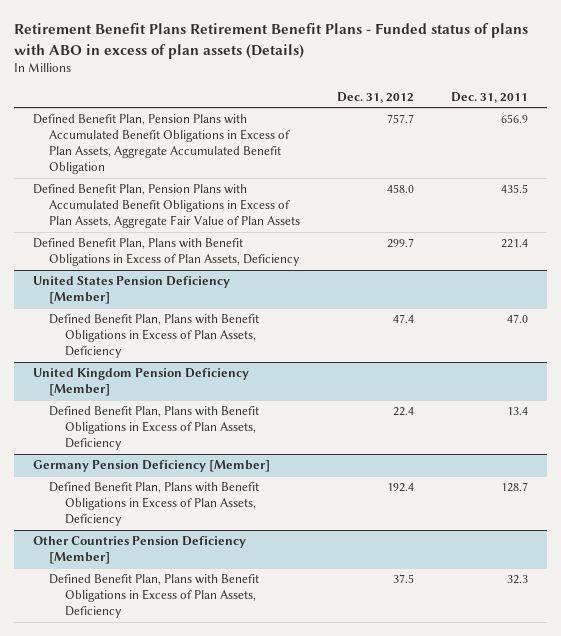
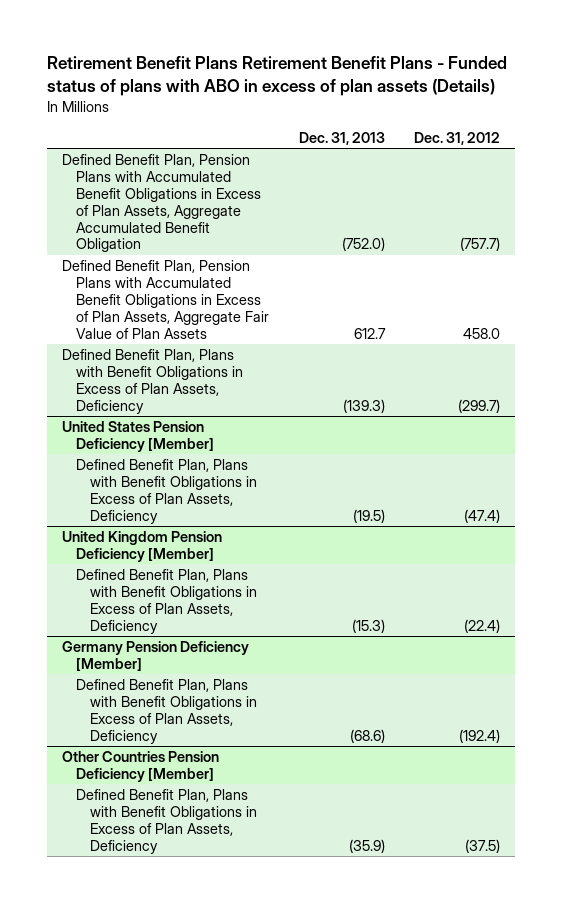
[451,91,529,103] Dec. 31, 2011 -> none
none -> [298,131,385,145] Dec. 31, 2013
[386,114,414,124] 757.7 -> [460,237,501,252] (757.7)
[386,238,414,249] 299.7 -> [458,398,501,413] (299.7)
[392,314,414,324] 47.4 -> [464,508,501,523] (47.4)
[392,407,414,417] 22.4 -> [464,618,501,633] (22.4)
[386,483,414,493] 192.4 -> [459,728,501,743] (192.4)
[392,574,414,584] 37.5 -> [465,838,501,853] (37.5)

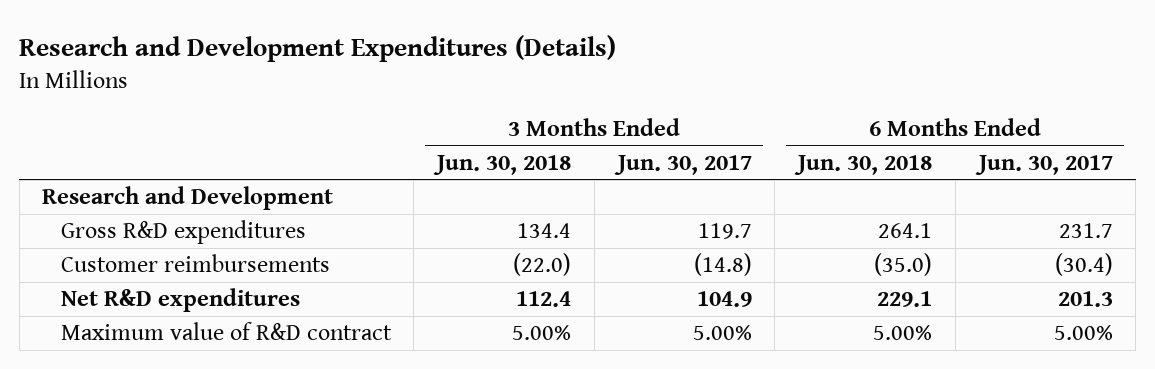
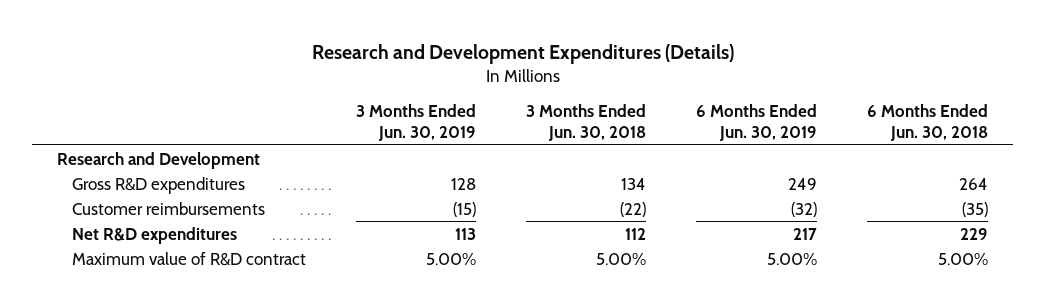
[613,154,752,175] Jun. 30, 2017 -> none
[974,154,1113,175] Jun. 30, 2017 -> none
none -> [356,104,477,142] 3 Months Ended Jun. 30, 2019
none -> [696,104,818,142] 6 Months Ended Jun. 30, 2019
[517,223,572,239] 134.4 -> [621,177,647,190] 134
[878,223,933,239] 264.1 -> [959,177,989,190] 264
[513,253,572,277] (22.0) -> [620,201,647,217] (22)
[874,253,933,277] (35.0) -> [962,201,989,217] (35)
[516,291,572,308] 112.4 -> [625,227,647,240] 112
[877,291,933,308] 229.1 -> [960,227,989,240] 229

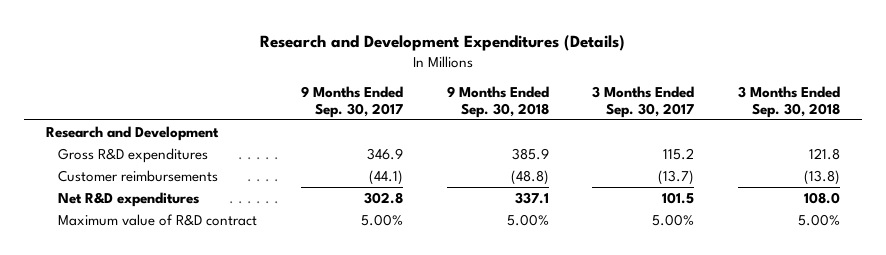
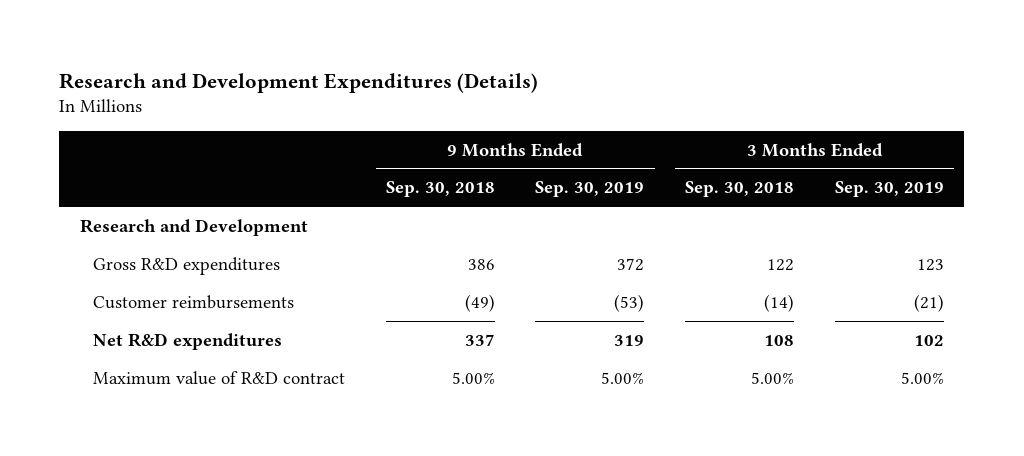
[301,85,404,119] 9 Months Ended Sep. 30, 2017 -> none
[592,85,695,119] 3 Months Ended Sep. 30, 2017 -> none
none -> [535,181,645,198] Sep. 30, 2019
none -> [834,181,944,198] Sep. 30, 2019
[511,147,549,160] 385.9 -> [467,258,495,270] 386
[809,147,841,160] 121.8 -> [767,258,795,271] 122
[510,169,549,185] (48.8) -> [464,293,495,312] (49)
[804,169,841,185] (13.8) -> [764,293,795,312] (14)
[514,191,549,204] 337.1 -> [464,333,495,346] 337
[804,191,841,204] 108.0 -> [764,334,795,346] 108

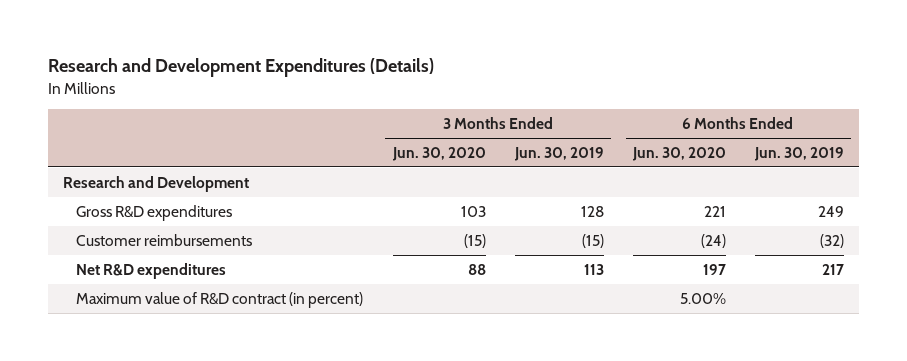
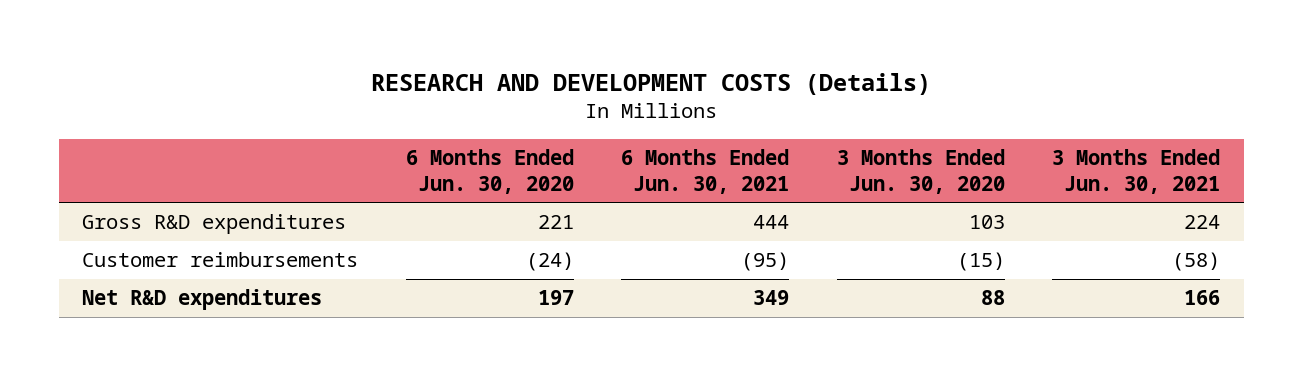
[48,58,435,78] Research and Development Expenditures (Details) -> [371,72,932,95] RESEARCH AND DEVELOPMENT COSTS (Details)
[513,146,604,161] Jun. 30, 2019 -> none
[754,146,845,161] Jun. 30, 2019 -> none
none -> [621,149,790,194] 6 Months Ended Jun. 30, 2021
none -> [1052,149,1221,194] 3 Months Ended Jun. 30, 2021
[62,175,249,192] Research and Development -> none
[76,291,364,308] Maximum value of R&D contract (in percent) -> none

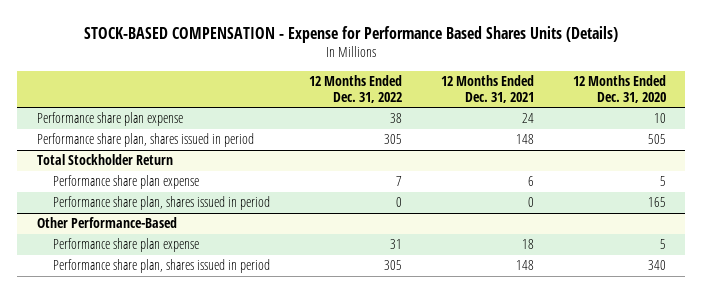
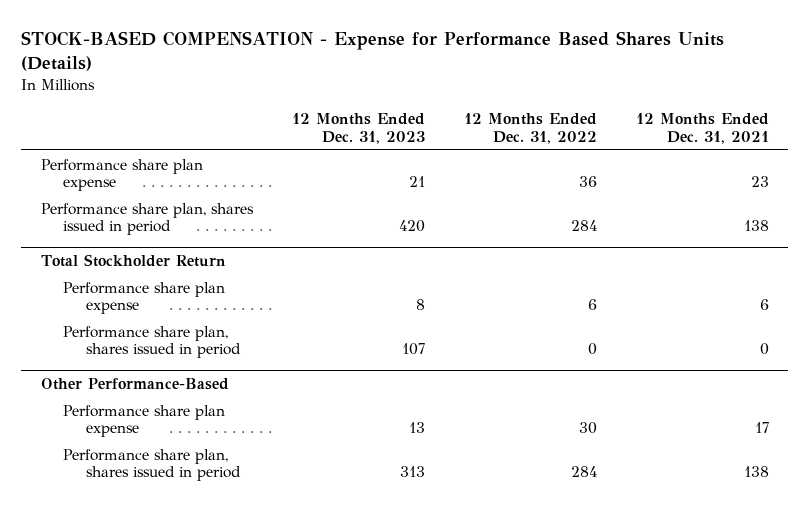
[572,74,666,103] 12 Months Ended Dec. 31, 2020 -> none
none -> [291,113,425,144] 12 Months Ended Dec. 31, 2023
[389,113,402,124] 38 -> [578,176,597,188] 36
[521,113,534,124] 24 -> [750,176,769,188] 23
[383,134,402,145] 305 -> [570,220,597,232] 284
[515,134,534,145] 148 -> [743,220,769,232] 138
[395,176,402,187] 7 -> [587,299,597,311] 6
[389,239,402,250] 31 -> [578,422,597,435] 30
[521,239,534,250] 18 -> [754,422,769,434] 17
[383,260,402,271] 305 -> [570,466,597,478] 284
[515,260,534,271] 148 -> [743,466,769,478] 138

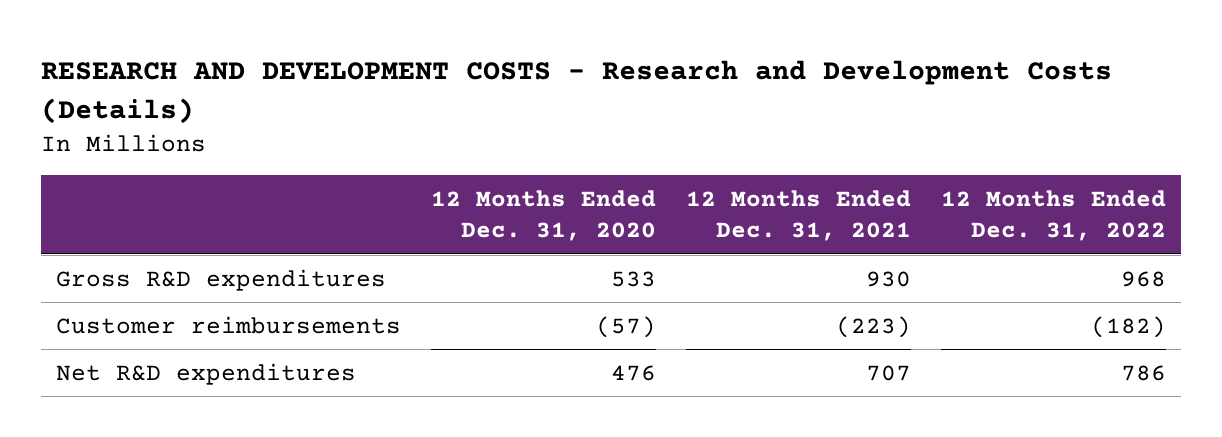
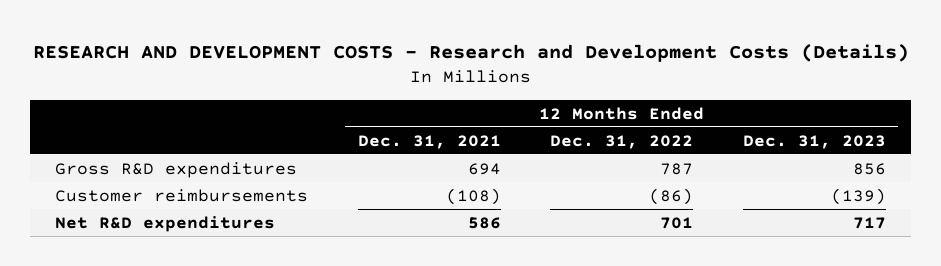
[430,190,656,242] 12 Months Ended Dec. 31, 2020 -> none
none -> [743,134,887,149] Dec. 31, 2023
[865,270,911,287] 930 -> [467,162,501,175] 694
[1120,270,1166,287] 968 -> [660,162,694,175] 787
[835,315,911,338] (223) -> [445,187,501,205] (108)
[1090,315,1166,338] (182) -> [649,187,694,205] (86)
[865,364,911,381] 707 -> [467,216,501,229] 586
[1120,364,1166,381] 786 -> [660,216,694,229] 701

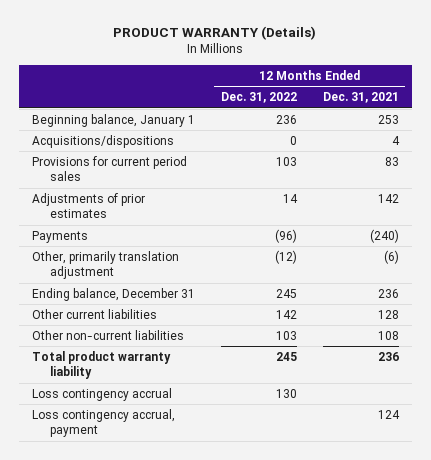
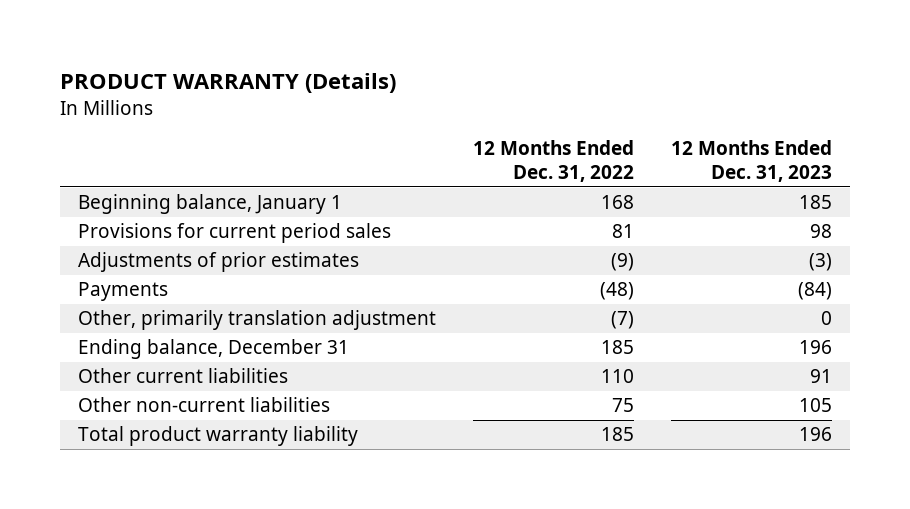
[322,92,399,104] Dec. 31, 2021 -> none
none -> [670,140,832,183] 12 Months Ended Dec. 31, 2023
[31,134,174,148] Acquisitions/dispositions -> none
[31,387,172,401] Loss contingency accrual -> none
[31,408,175,438] Loss contingency accrual, payment -> none
[275,114,297,124] 236 -> [601,195,635,210] 168
[275,156,297,166] 103 -> [612,224,635,239] 81
[282,193,298,203] 14 -> [611,253,635,272] (9)
[274,228,297,243] (96) -> [600,282,635,301] (48)
[274,249,297,264] (12) -> [611,311,635,330] (7)
[275,288,297,298] 245 -> [601,340,635,355] 185
[275,309,297,319] 142 -> [601,369,635,384] 110
[275,330,297,340] 103 -> [612,398,635,413] 75
[275,351,297,361] 245 -> [601,427,635,442] 185

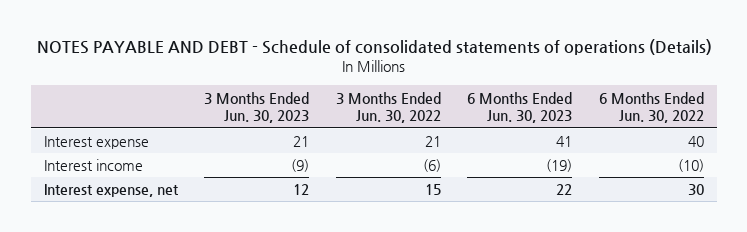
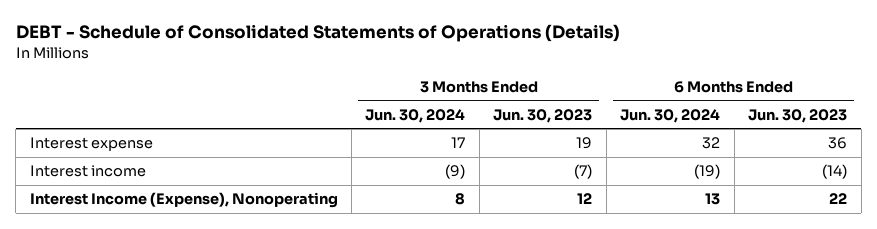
[36,39,712,56] NOTES PAYABLE AND DEBT - Schedule of consolidated statements of operations (Details) -> [15,24,620,43] DEBT - Schedule of Consolidated Statements of Operations (Details)
[335,91,441,124] 3 Months Ended Jun. 30, 2022 -> none
[598,91,704,124] 6 Months Ended Jun. 30, 2022 -> none
none -> [365,108,466,123] Jun. 30, 2024
none -> [620,108,721,123] Jun. 30, 2024
[293,136,310,148] 21 -> [576,137,593,150] 19
[556,136,573,148] 41 -> [828,137,848,150] 36
[291,159,310,173] (9) -> [574,164,593,180] (7)
[546,159,573,173] (19) -> [822,164,848,180] (14)
[43,184,179,198] Interest expense, net -> [29,192,338,209] Interest Income (Expense), Nonoperating

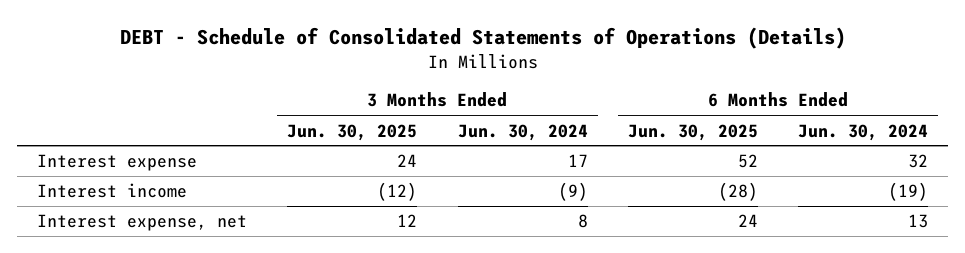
[493,108,593,123] Jun. 30, 2023 -> none
[748,108,848,123] Jun. 30, 2023 -> none
none -> [287,123,418,141] Jun. 30, 2025
none -> [627,123,758,141] Jun. 30, 2025
[29,192,338,209] Interest Income (Expense), Nonoperating -> [36,214,247,232] Interest expense, net

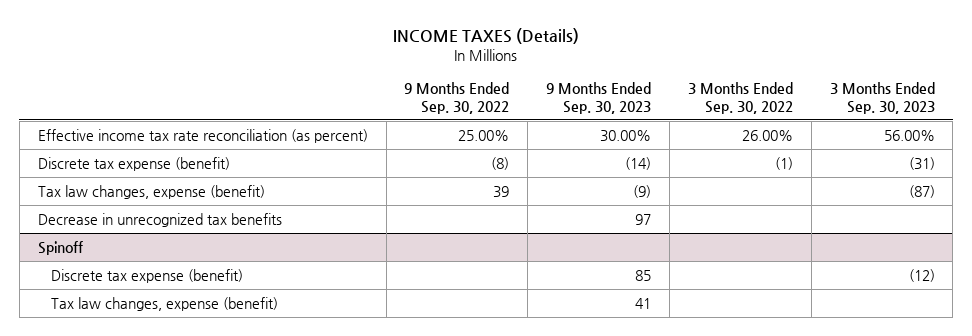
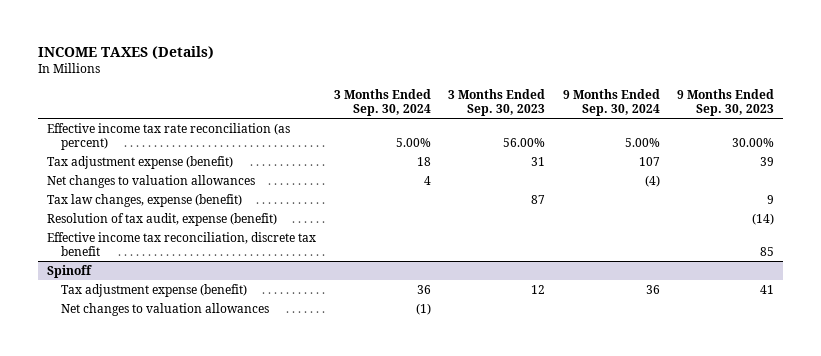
[404,81,510,114] 9 Months Ended Sep. 30, 2022 -> none
[687,81,793,114] 3 Months Ended Sep. 30, 2022 -> none
none -> [333,88,431,117] 3 Months Ended Sep. 30, 2024
none -> [562,88,660,117] 9 Months Ended Sep. 30, 2024
[37,212,282,227] Decrease in unrecognized tax benefits -> none
[37,156,230,171] Discrete tax expense (benefit) -> [47,155,234,169] Tax adjustment expense (benefit)
[625,156,652,170] (14) -> [760,156,775,166] 39
[908,156,935,170] (31) -> [531,156,546,166] 31
none -> [47,174,256,188] Net changes to valuation allowances
[633,184,652,198] (9) -> [767,194,775,204] 9
[908,184,935,198] (87) -> [531,194,546,204] 87
none -> [47,212,278,226] Resolution of tax audit, expense (benefit)
none -> [47,231,317,257] Effective income tax reconciliation, discrete tax benefit
[50,296,278,311] Tax law changes, expense (benefit) -> none
[50,268,243,283] Discrete tax expense (benefit) -> [61,283,248,297] Tax adjustment expense (benefit)
[635,269,652,281] 85 -> [760,284,775,294] 41
[908,268,935,282] (12) -> [531,284,546,294] 12
none -> [61,302,270,316] Net changes to valuation allowances

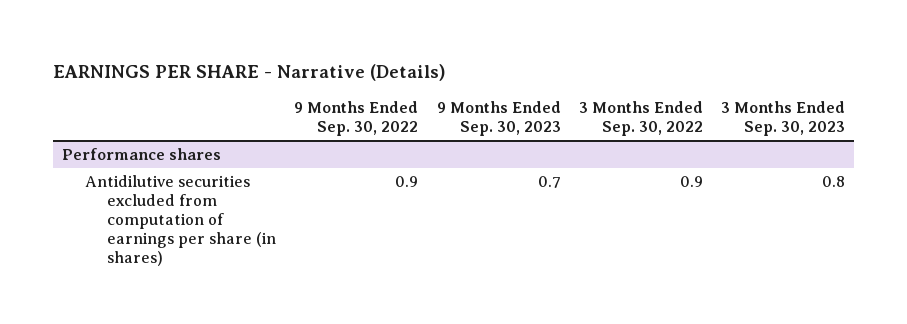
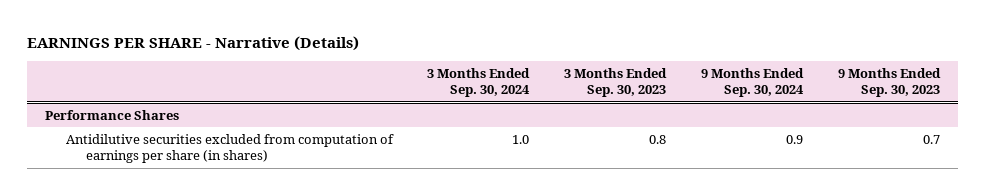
[294,101,419,137] 9 Months Ended Sep. 30, 2022 -> none
[578,101,703,137] 3 Months Ended Sep. 30, 2022 -> none
none -> [427,67,531,98] 3 Months Ended Sep. 30, 2024
none -> [701,67,805,98] 9 Months Ended Sep. 30, 2024
[62,147,222,160] Performance shares -> [44,109,179,120] Performance Shares

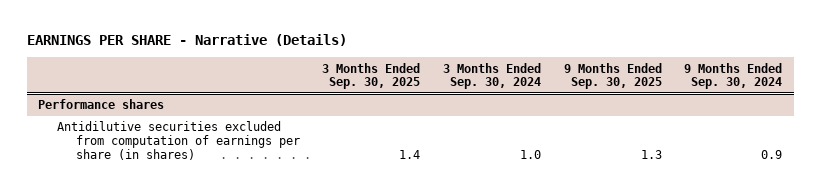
[564,67,668,98] 3 Months Ended Sep. 30, 2023 -> none
[838,67,942,98] 9 Months Ended Sep. 30, 2023 -> none
none -> [322,62,421,90] 3 Months Ended Sep. 30, 2025
none -> [563,62,662,90] 9 Months Ended Sep. 30, 2025
[44,109,179,120] Performance Shares -> [38,99,165,110] Performance shares

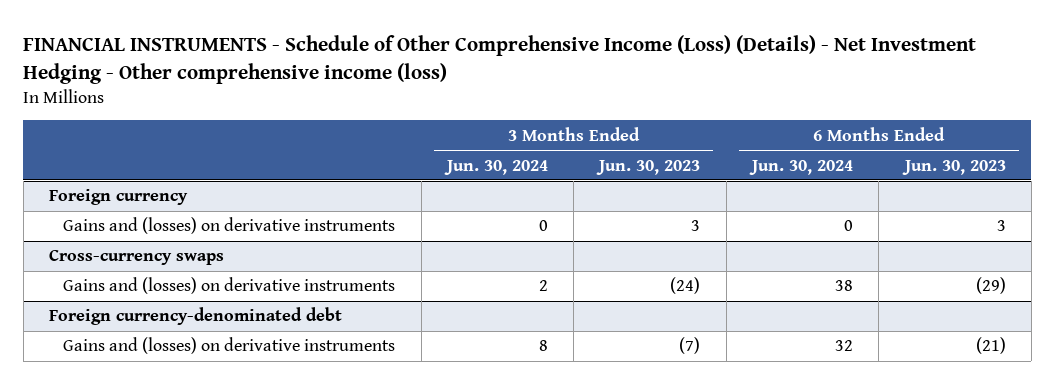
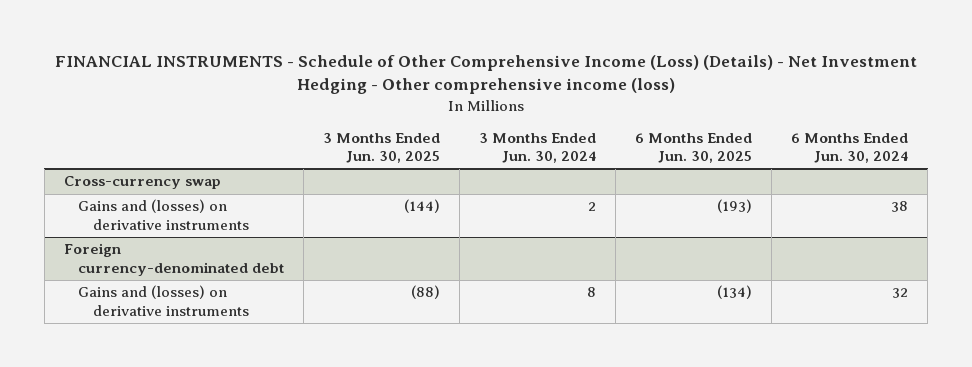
[596,159,701,175] Jun. 30, 2023 -> none
[901,159,1006,175] Jun. 30, 2023 -> none
none -> [323,132,441,164] 3 Months Ended Jun. 30, 2025
none -> [635,132,753,164] 6 Months Ended Jun. 30, 2025
[63,217,396,235] Gains and (losses) on derivative instruments -> none
[49,250,225,266] Cross-currency swaps -> none
[49,189,189,206] Foreign currency -> [63,176,221,190] Cross-currency swap

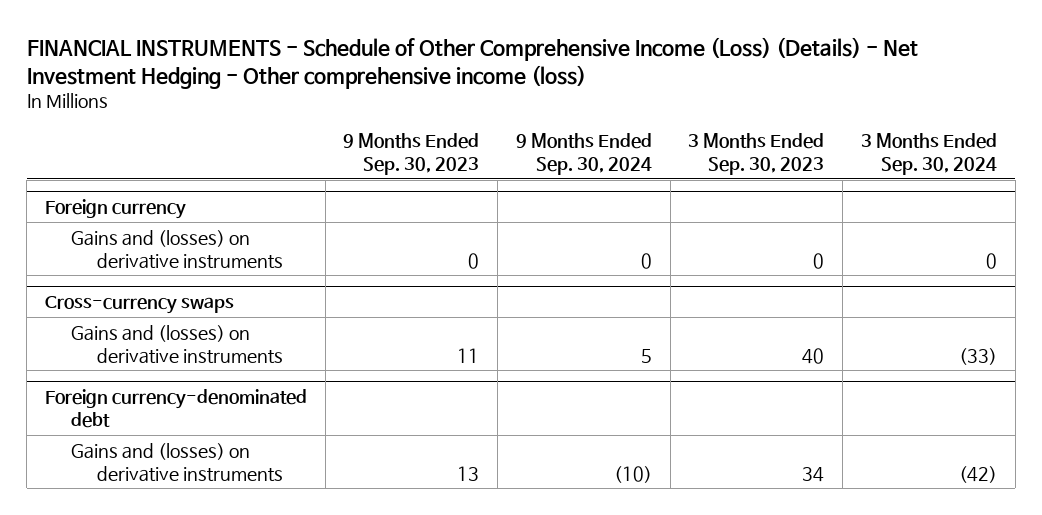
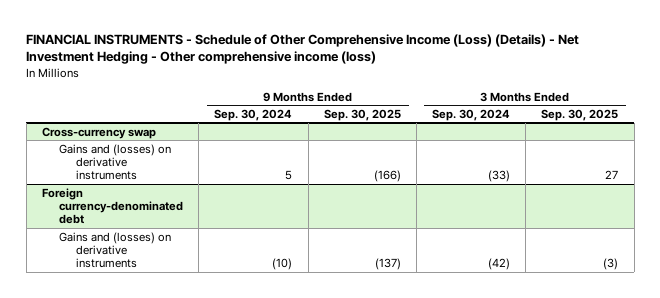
[343,133,480,175] 9 Months Ended Sep. 30, 2023 -> none
[688,133,825,175] 3 Months Ended Sep. 30, 2023 -> none
none -> [323,108,401,121] Sep. 30, 2025
none -> [541,108,619,121] Sep. 30, 2025
[70,229,283,269] Gains and (losses) on derivative instruments -> none
[44,296,234,315] Cross-currency swaps -> none
[44,199,186,220] Foreign currency -> [41,126,156,139] Cross-currency swap

